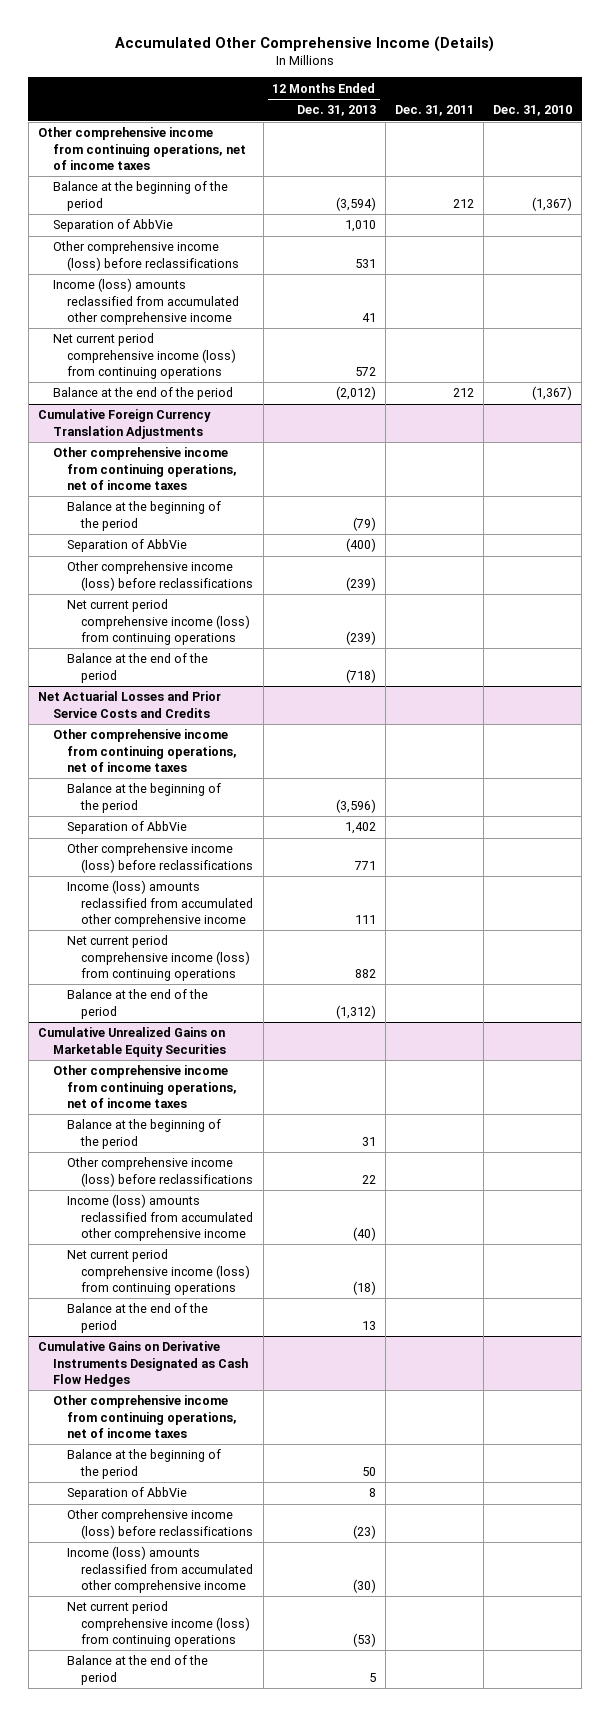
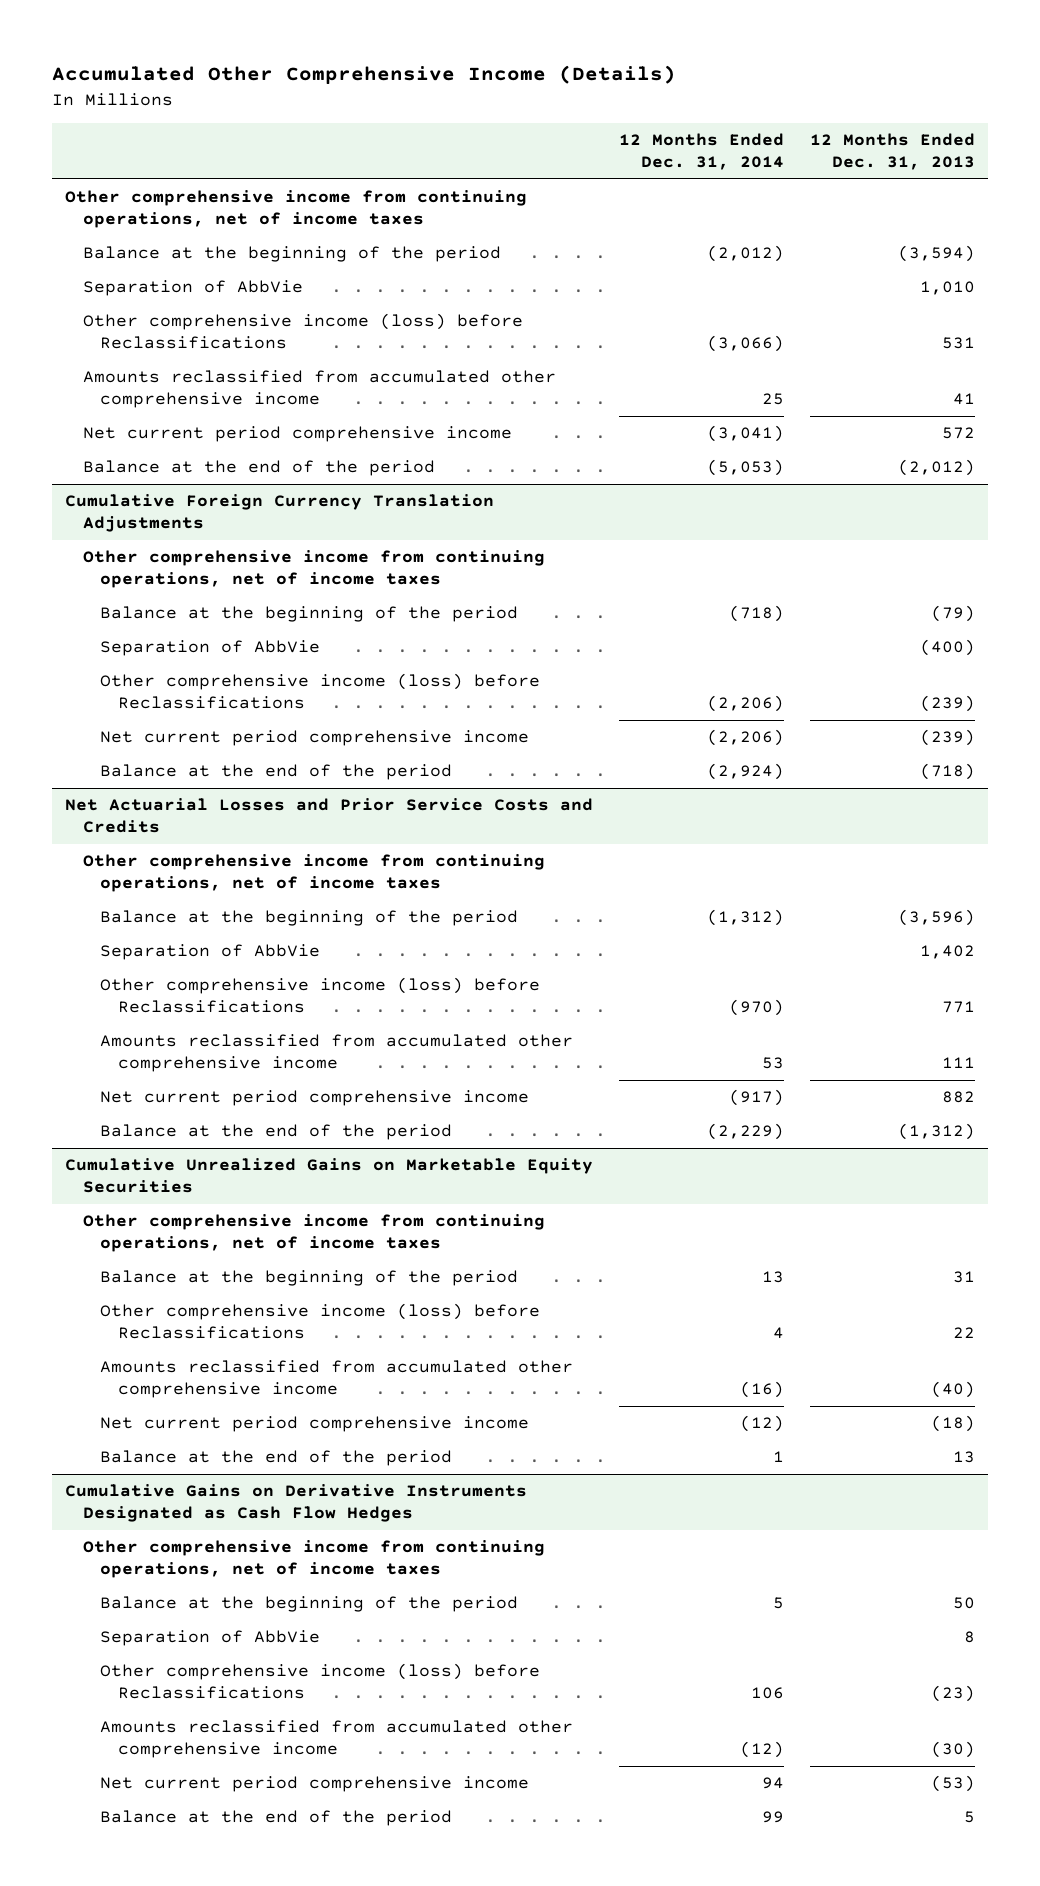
[394,105,474,117] Dec. 31, 2011 -> none
[493,105,573,117] Dec. 31, 2010 -> none
none -> [618,133,784,170] 12 Months Ended Dec. 31, 2014
[52,241,239,271] Other comprehensive income (loss) before reclassifications -> [82,313,523,350] Other comprehensive income (loss) before Reclassifications
[52,278,239,325] Income (loss) amounts reclassified from accumulated other comprehensive income -> [82,370,556,409] Amounts reclassified from accumulated other comprehensive income
[52,333,236,379] Net current period comprehensive income (loss) from continuing operations -> [82,426,512,443] Net current period comprehensive income
[66,561,254,591] Other comprehensive income (loss) before reclassifications -> [100,673,541,710] Other comprehensive income (loss) before Reclassifications
[66,599,251,645] Net current period comprehensive income (loss) from continuing operations -> [100,730,530,747] Net current period comprehensive income
[66,843,254,873] Other comprehensive income (loss) before reclassifications -> [100,977,541,1014] Other comprehensive income (loss) before Reclassifications
[66,880,254,927] Income (loss) amounts reclassified from accumulated other comprehensive income -> [100,1034,574,1073] Amounts reclassified from accumulated other comprehensive income
[66,935,251,981] Net current period comprehensive income (loss) from continuing operations -> [100,1090,530,1107] Net current period comprehensive income
[66,1157,254,1187] Other comprehensive income (loss) before reclassifications -> [100,1303,541,1340] Other comprehensive income (loss) before Reclassifications
[66,1194,254,1241] Income (loss) amounts reclassified from accumulated other comprehensive income -> [100,1360,574,1399] Amounts reclassified from accumulated other comprehensive income
[66,1249,251,1295] Net current period comprehensive income (loss) from continuing operations -> [100,1416,530,1433] Net current period comprehensive income
[66,1509,254,1539] Other comprehensive income (loss) before reclassifications -> [100,1663,541,1700] Other comprehensive income (loss) before Reclassifications
[66,1546,254,1593] Income (loss) amounts reclassified from accumulated other comprehensive income -> [100,1720,574,1759] Amounts reclassified from accumulated other comprehensive income
[66,1601,251,1647] Net current period comprehensive income (loss) from continuing operations -> [100,1776,530,1793] Net current period comprehensive income

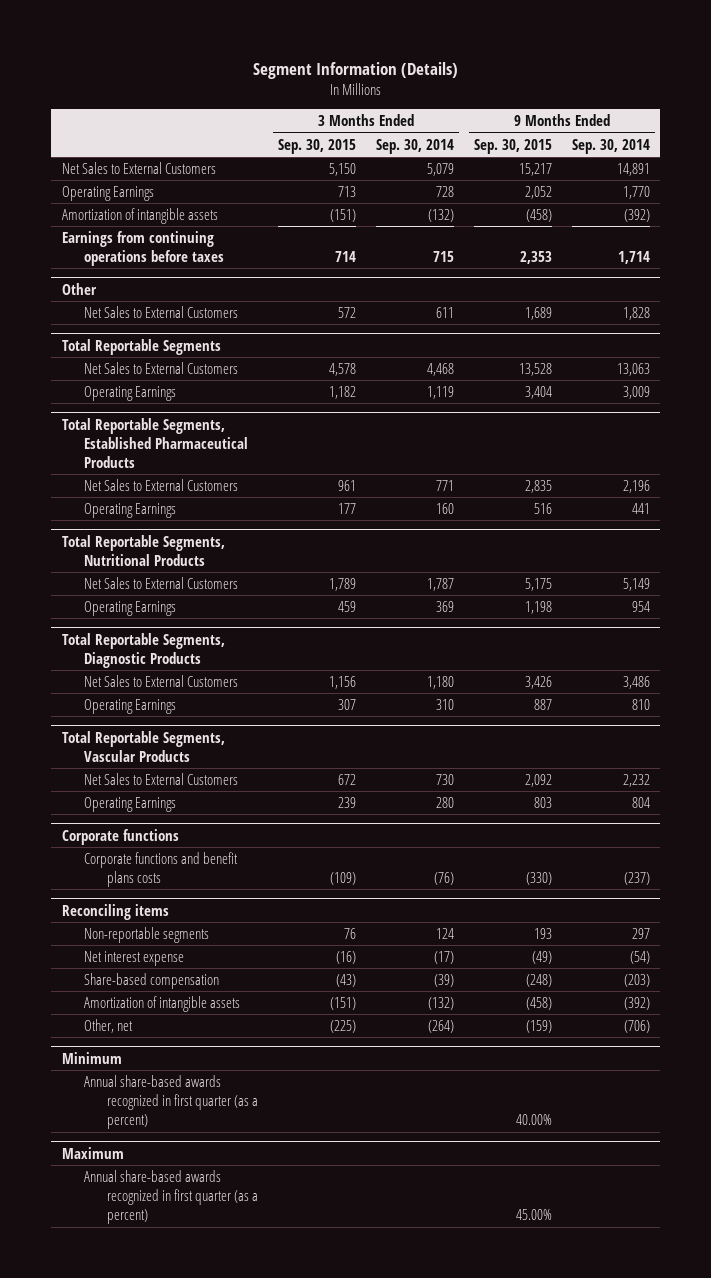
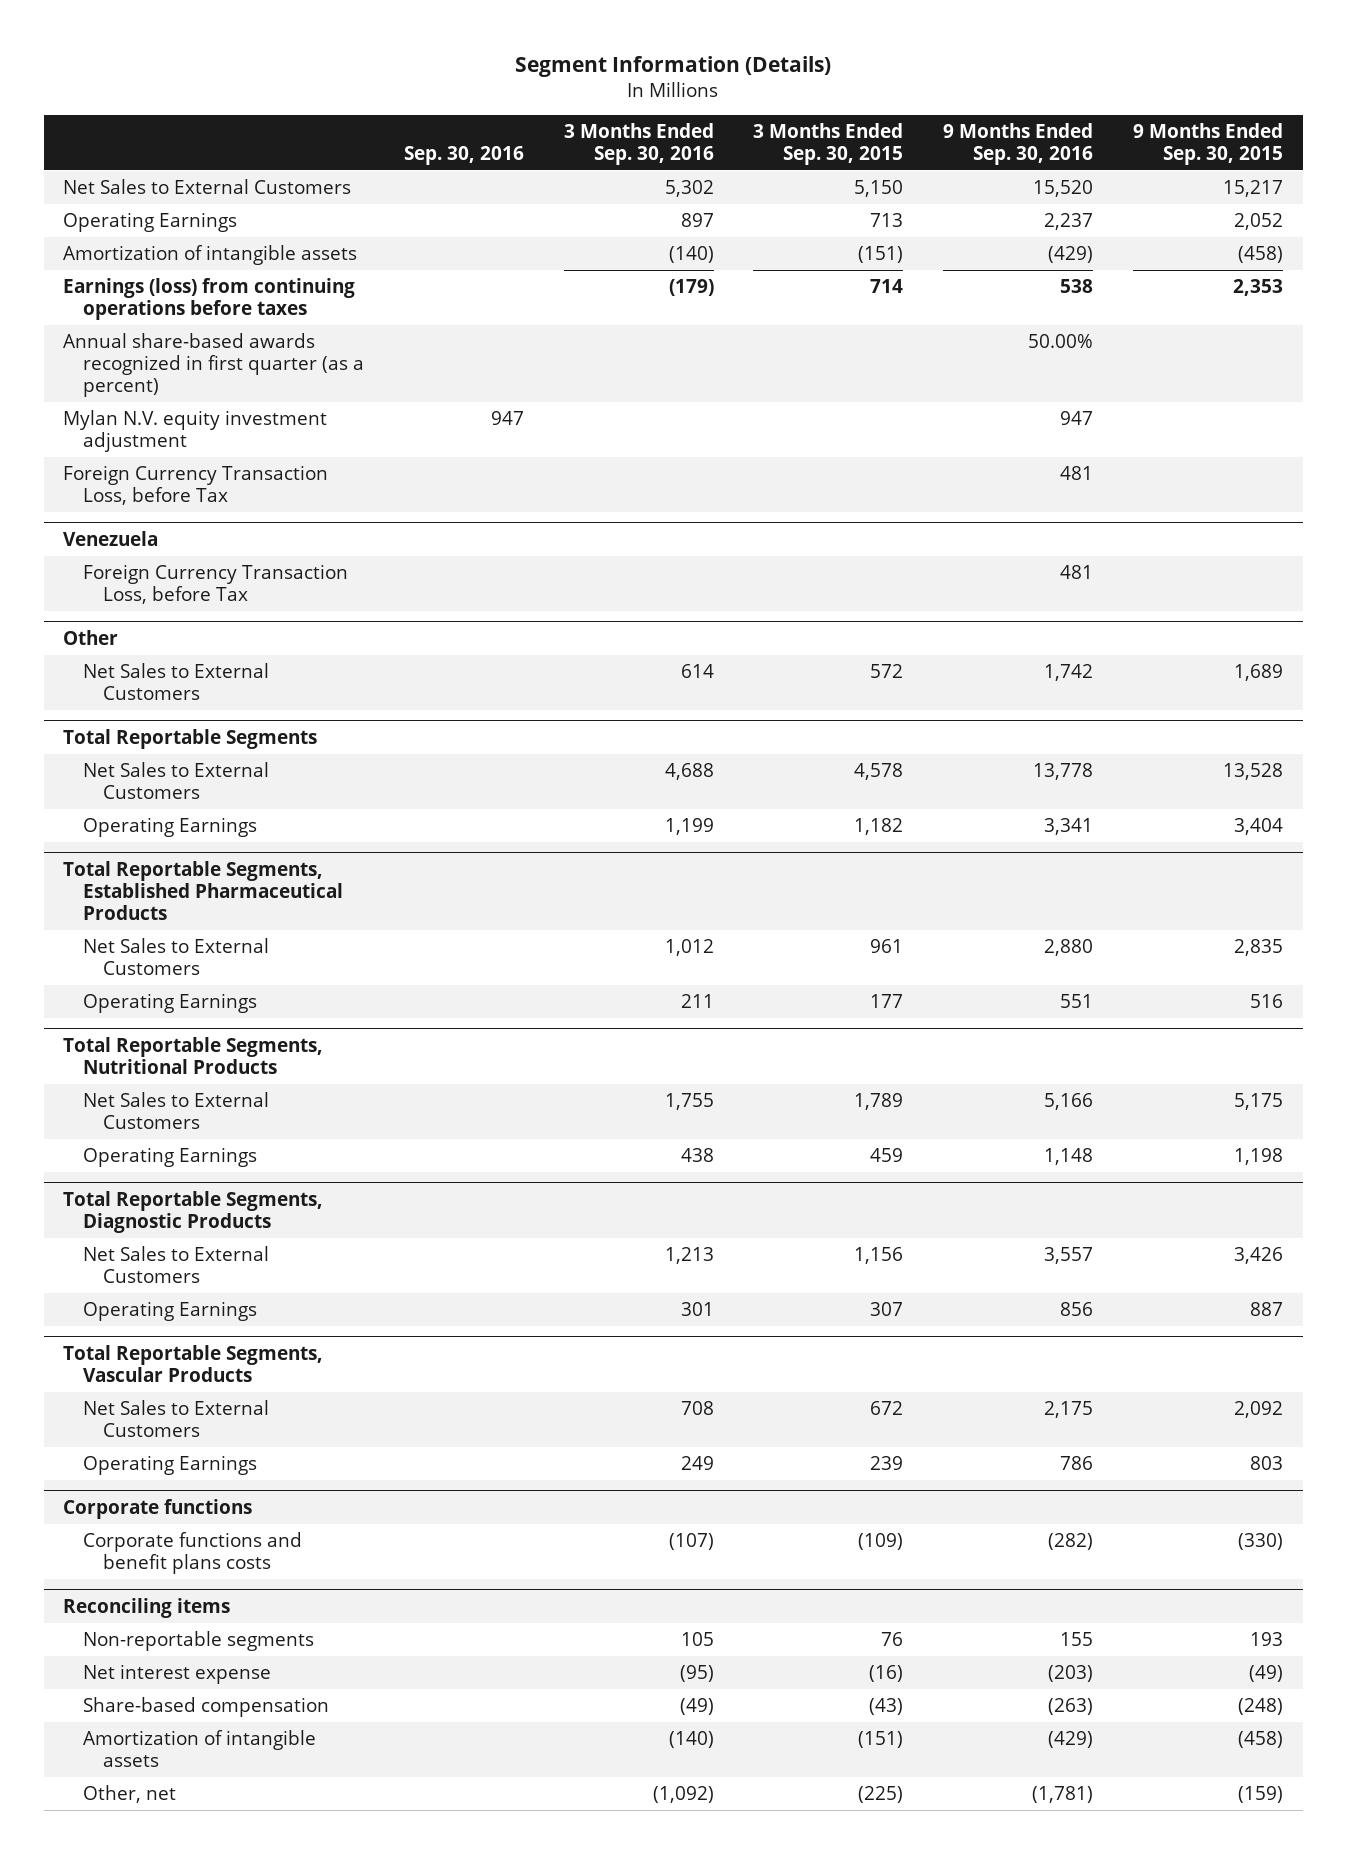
[375,138,454,154] Sep. 30, 2014 -> none
[571,138,650,154] Sep. 30, 2014 -> none
none -> [404,145,525,165] Sep. 30, 2016
none -> [563,122,714,165] 3 Months Ended Sep. 30, 2016
none -> [943,122,1094,165] 9 Months Ended Sep. 30, 2016
[61,230,225,267] Earnings from continuing operations before taxes -> [63,277,356,320] Earnings (loss) from continuing operations before taxes
none -> [63,332,365,397] Annual share-based awards recognized in first quarter (as a percent)
none -> [63,409,328,452] Mylan N.V. equity investment adjustment
none -> [63,464,329,505] Foreign Currency Transaction Loss, before Tax
none -> [63,530,159,546] Venezuela
none -> [83,563,349,604] Foreign Currency Transaction Loss, before Tax
[61,1051,122,1064] Minimum -> none
[84,1074,258,1130] Annual share-based awards recognized in first quarter (as a percent) -> none
[61,1146,124,1159] Maximum -> none
[84,1169,258,1225] Annual share-based awards recognized in first quarter (as a percent) -> none

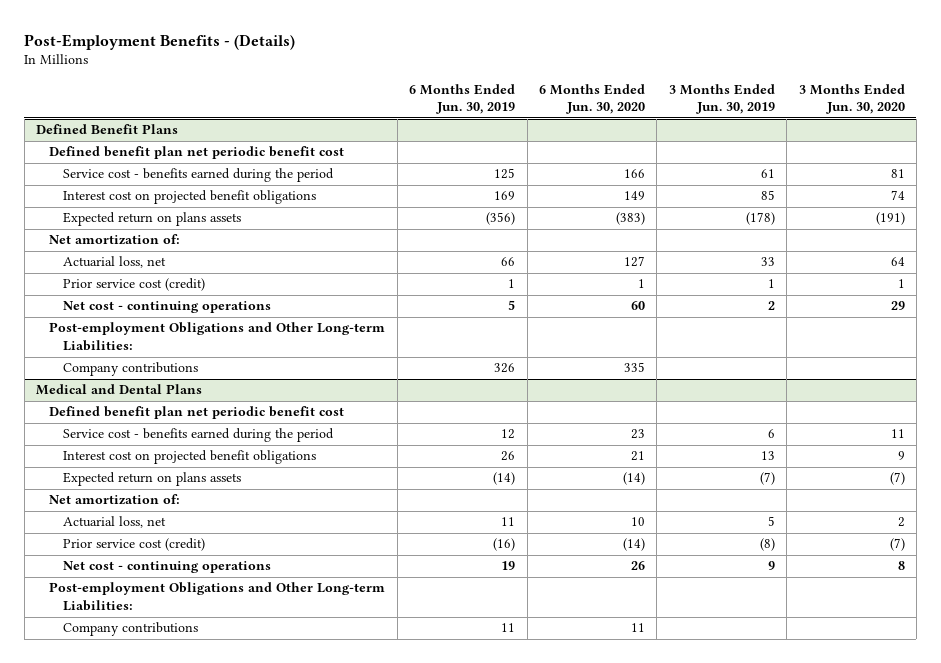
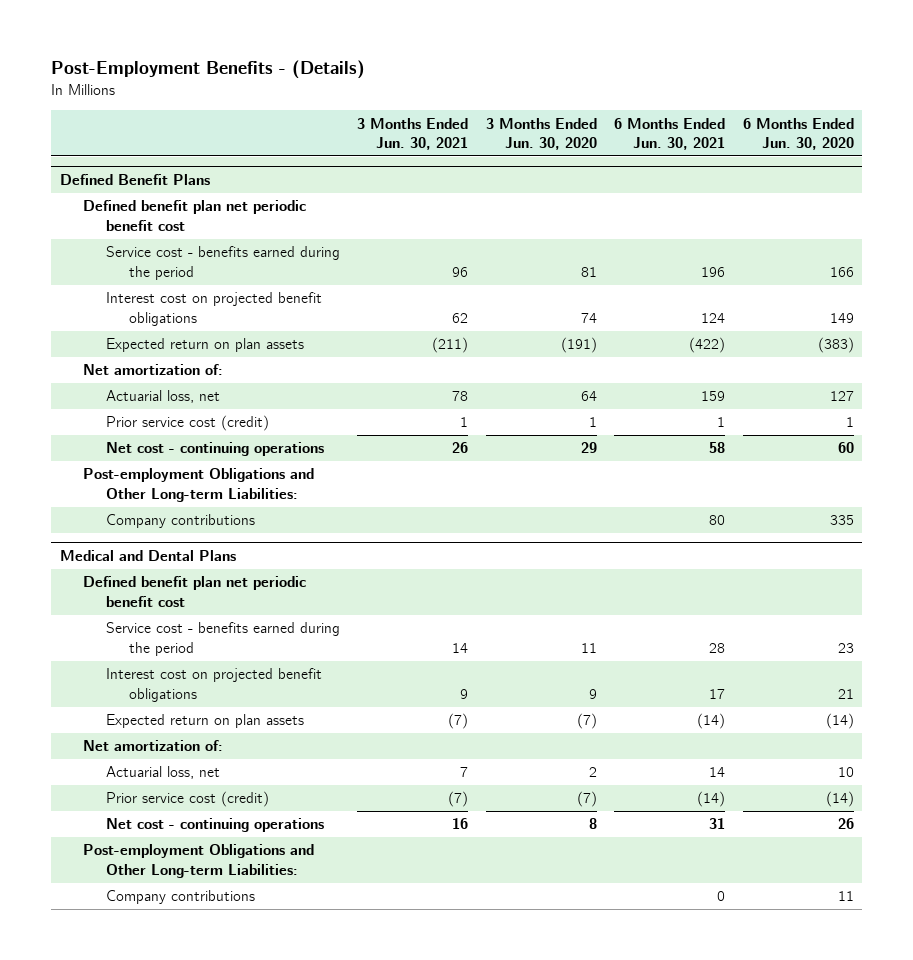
[409,83,516,115] 6 Months Ended Jun. 30, 2019 -> none
[668,83,775,115] 3 Months Ended Jun. 30, 2019 -> none
none -> [357,117,469,150] 3 Months Ended Jun. 30, 2021
none -> [614,117,726,150] 6 Months Ended Jun. 30, 2021
[62,212,241,227] Expected return on plans assets -> [105,338,304,353] Expected return on plan assets
[62,472,241,487] Expected return on plans assets -> [105,714,304,729] Expected return on plan assets

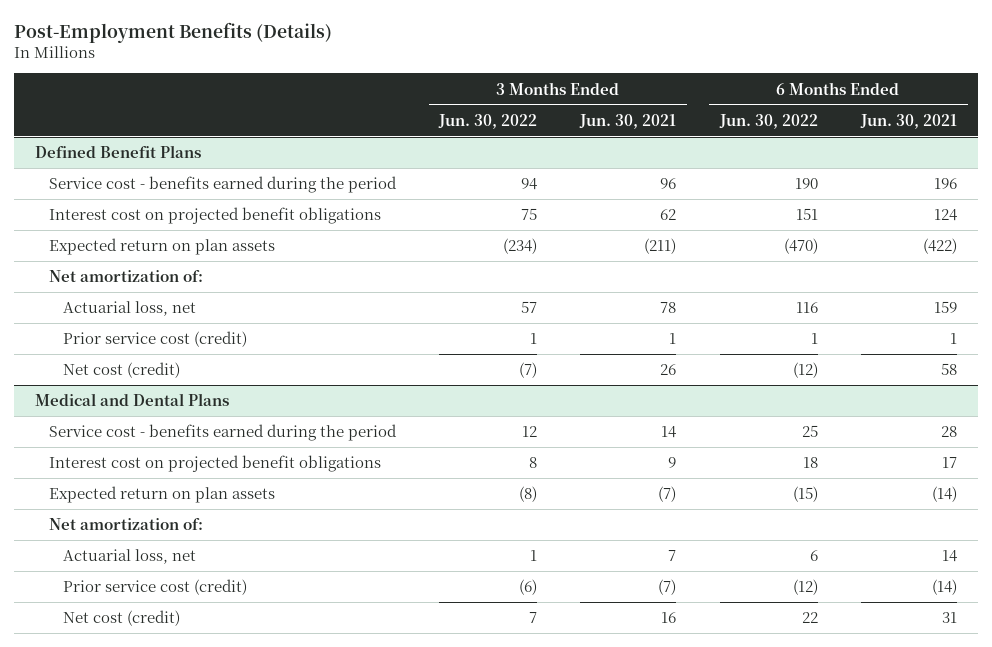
[50,60,365,80] Post-Employment Benefits - (Details) -> [13,21,332,43] Post-Employment Benefits (Details)
[485,117,597,150] 3 Months Ended Jun. 30, 2020 -> none
[742,117,854,150] 6 Months Ended Jun. 30, 2020 -> none
none -> [438,113,538,129] Jun. 30, 2022
none -> [718,113,818,129] Jun. 30, 2022
[82,200,306,231] Defined benefit plan net periodic benefit cost -> none
[82,468,314,502] Post-employment Obligations and Other Long-term Liabilities: -> none
[105,514,255,529] Company contributions -> none
[105,442,324,457] Net cost - continuing operations -> [62,362,180,379] Net cost (credit)
[82,576,306,607] Defined benefit plan net periodic benefit cost -> none
[82,844,314,878] Post-employment Obligations and Other Long-term Liabilities: -> none
[105,890,255,905] Company contributions -> none
[105,818,324,833] Net cost - continuing operations -> [62,610,180,627] Net cost (credit)

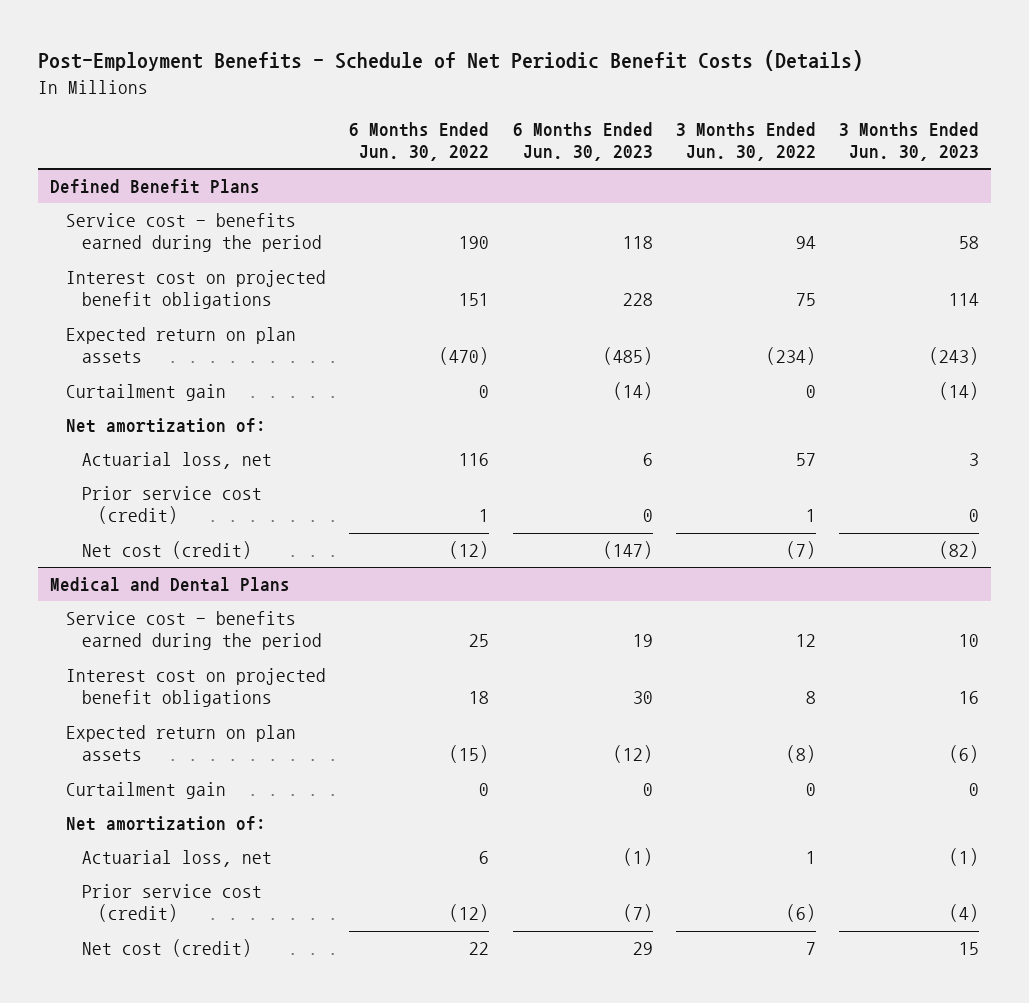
[13,21,332,43] Post-Employment Benefits (Details) -> [38,50,864,72] Post-Employment Benefits - Schedule of Net Periodic Benefit Costs (Details)
[579,113,677,129] Jun. 30, 2021 -> none
[859,113,957,129] Jun. 30, 2021 -> none
none -> [512,121,653,161] 6 Months Ended Jun. 30, 2023
none -> [839,121,980,161] 3 Months Ended Jun. 30, 2023
none -> [65,384,226,402] Curtailment gain
none -> [65,782,226,800] Curtailment gain

